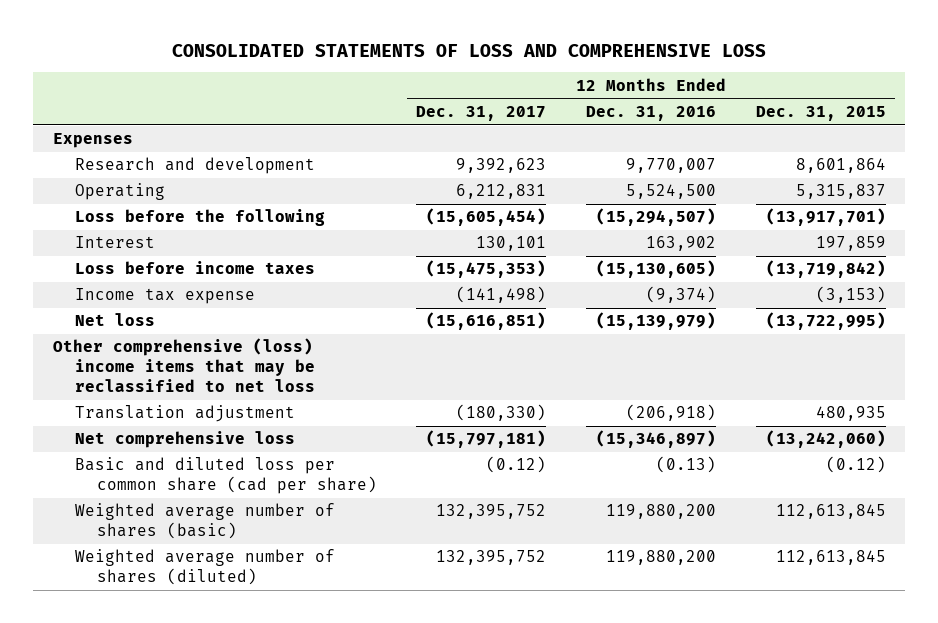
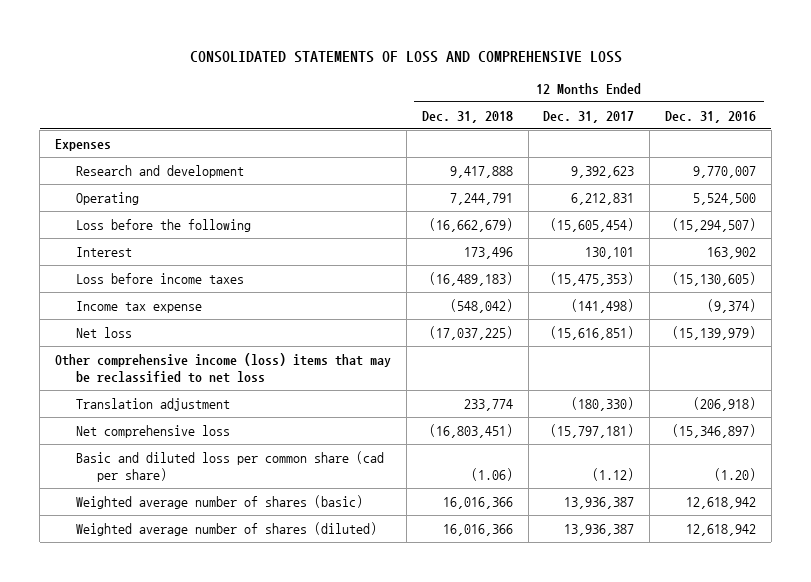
[755,105,886,121] Dec. 31, 2015 -> none
none -> [421,110,513,123] Dec. 31, 2018
[52,338,315,393] Other comprehensive (loss) income items that may be reclassified to net loss -> [55,352,392,383] Other comprehensive income (loss) items that may be reclassified to net loss
[486,456,547,474] (0.12) -> [592,467,635,481] (1.12)
[656,456,717,474] (0.13) -> [714,467,757,481] (1.20)
[436,504,547,520] 132,395,752 -> [564,496,635,509] 13,936,387
[606,504,717,520] 119,880,200 -> [686,496,757,509] 12,618,942
[436,550,547,566] 132,395,752 -> [564,523,635,536] 13,936,387
[606,550,717,566] 119,880,200 -> [686,523,757,536] 12,618,942

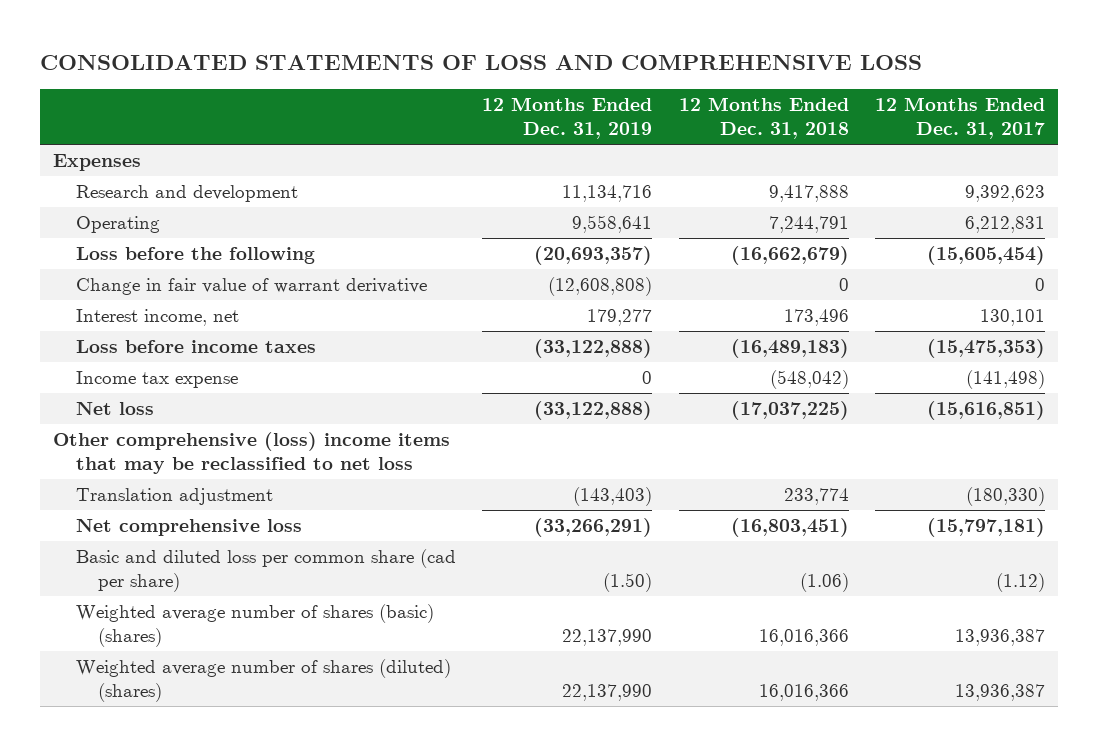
[665,110,757,123] Dec. 31, 2016 -> none
none -> [482,97,653,140] 12 Months Ended Dec. 31, 2019
none -> [75,278,427,296] Change in fair value of warrant derivative
[75,246,132,257] Interest -> [75,309,239,327] Interest income, net
[55,352,392,383] Other comprehensive income (loss) items that may be reclassified to net loss -> [53,432,451,475] Other comprehensive (loss) income items that may be reclassified to net loss
[75,494,363,509] Weighted average number of shares (basic) -> [75,604,434,648] Weighted average number of shares (basic) (shares)
[75,521,377,536] Weighted average number of shares (diluted) -> [75,659,451,703] Weighted average number of shares (diluted) (shares)

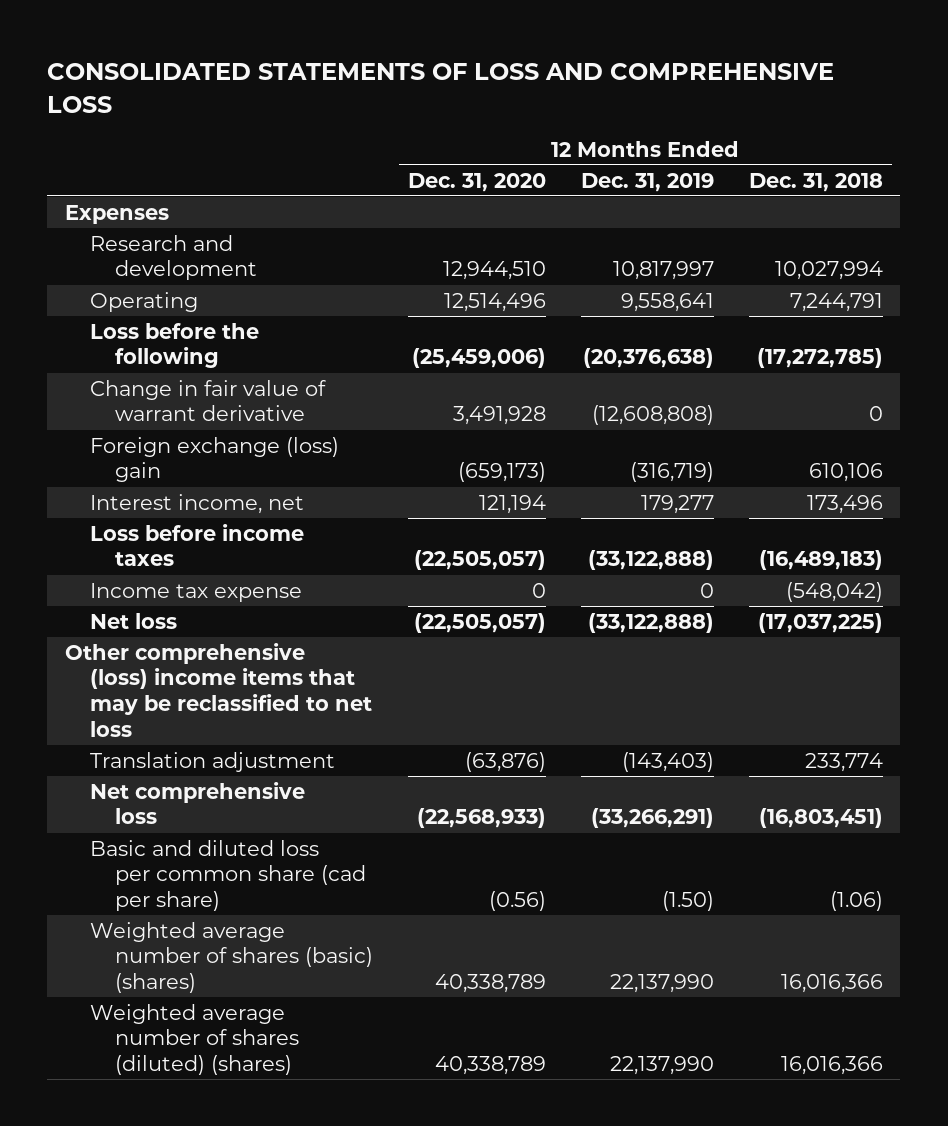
[874,97,1045,140] 12 Months Ended Dec. 31, 2017 -> none
none -> [407,172,546,192] Dec. 31, 2020
[562,185,653,203] 11,134,716 -> [612,261,714,281] 10,817,997
[768,185,849,203] 9,417,888 -> [774,261,883,281] 10,027,994
[534,246,653,266] (20,693,357) -> [582,348,714,369] (20,376,638)
[730,246,849,266] (16,662,679) -> [756,348,883,369] (17,272,785)
none -> [89,436,339,483] Foreign exchange (loss) gain

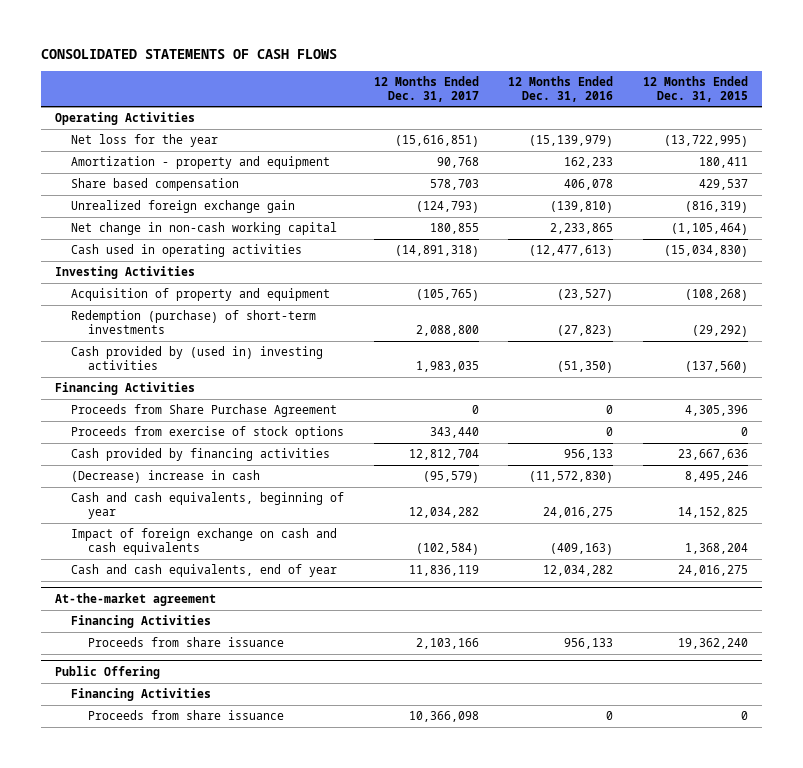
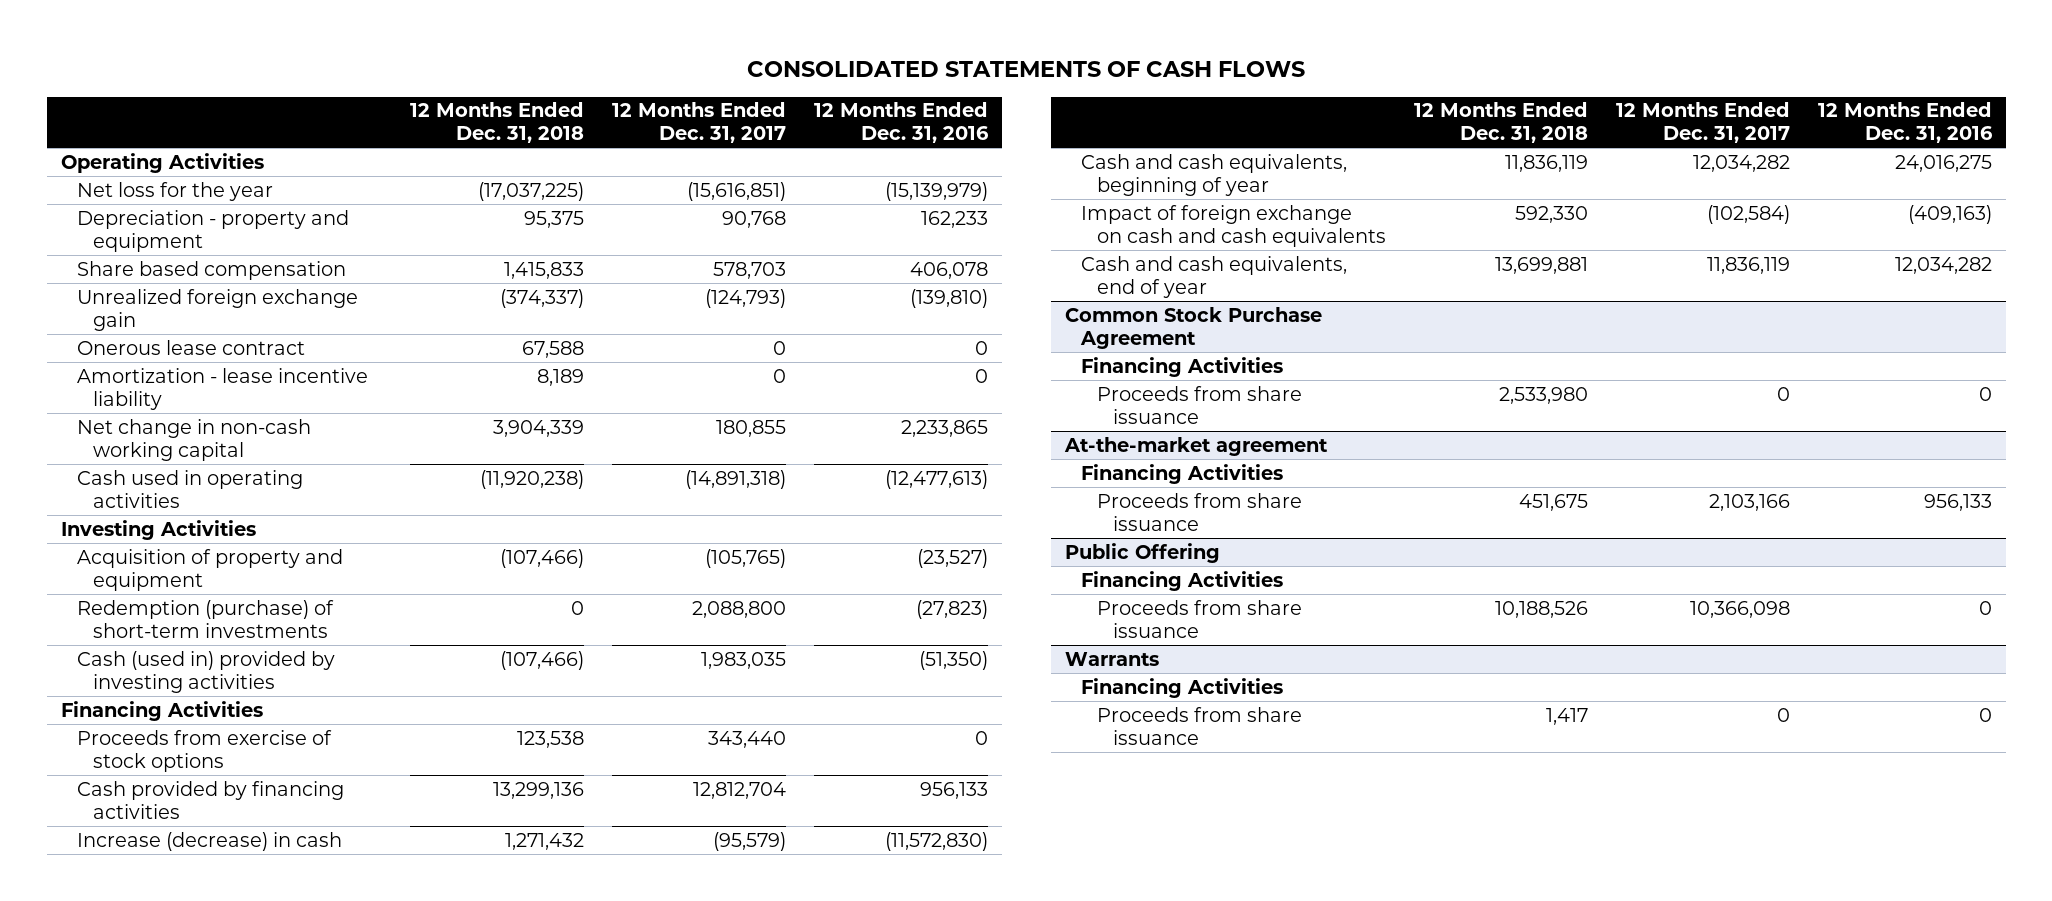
[642,75,748,102] 12 Months Ended Dec. 31, 2015 -> none
none -> [409,102,584,144] 12 Months Ended Dec. 31, 2018
[71,156,331,170] Amortization - property and equipment -> [76,209,349,252] Depreciation - property and equipment
none -> [76,339,305,355] Onerous lease contract
none -> [76,367,368,410] Amortization - lease incentive liability
[71,346,324,371] Cash provided by (used in) investing activities -> [76,650,335,693] Cash (used in) provided by investing activities
[71,404,338,418] Proceeds from Share Purchase Agreement -> none
[71,470,261,484] (Decrease) increase in cash -> [76,831,342,851] Increase (decrease) in cash
none -> [1064,306,1322,349] Common Stock Purchase Agreement
none -> [1080,356,1283,377] Financing Activities
none -> [1096,385,1302,424] Proceeds from share issuance
none -> [1064,651,1159,666] Warrants
none -> [1080,677,1283,698] Financing Activities
none -> [1096,706,1302,745] Proceeds from share issuance

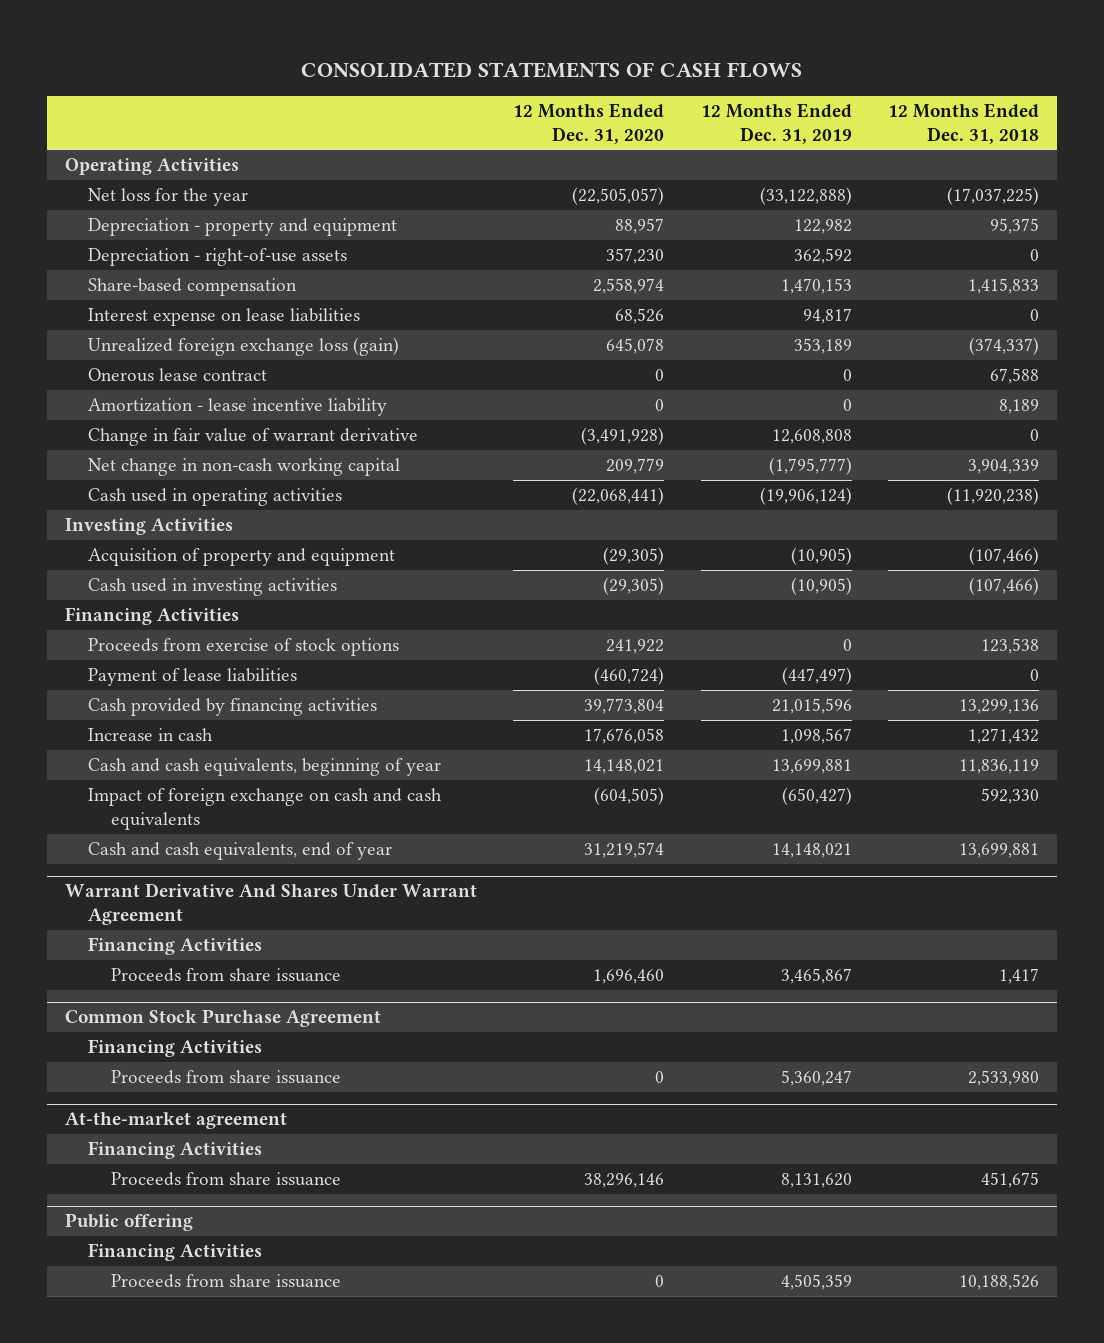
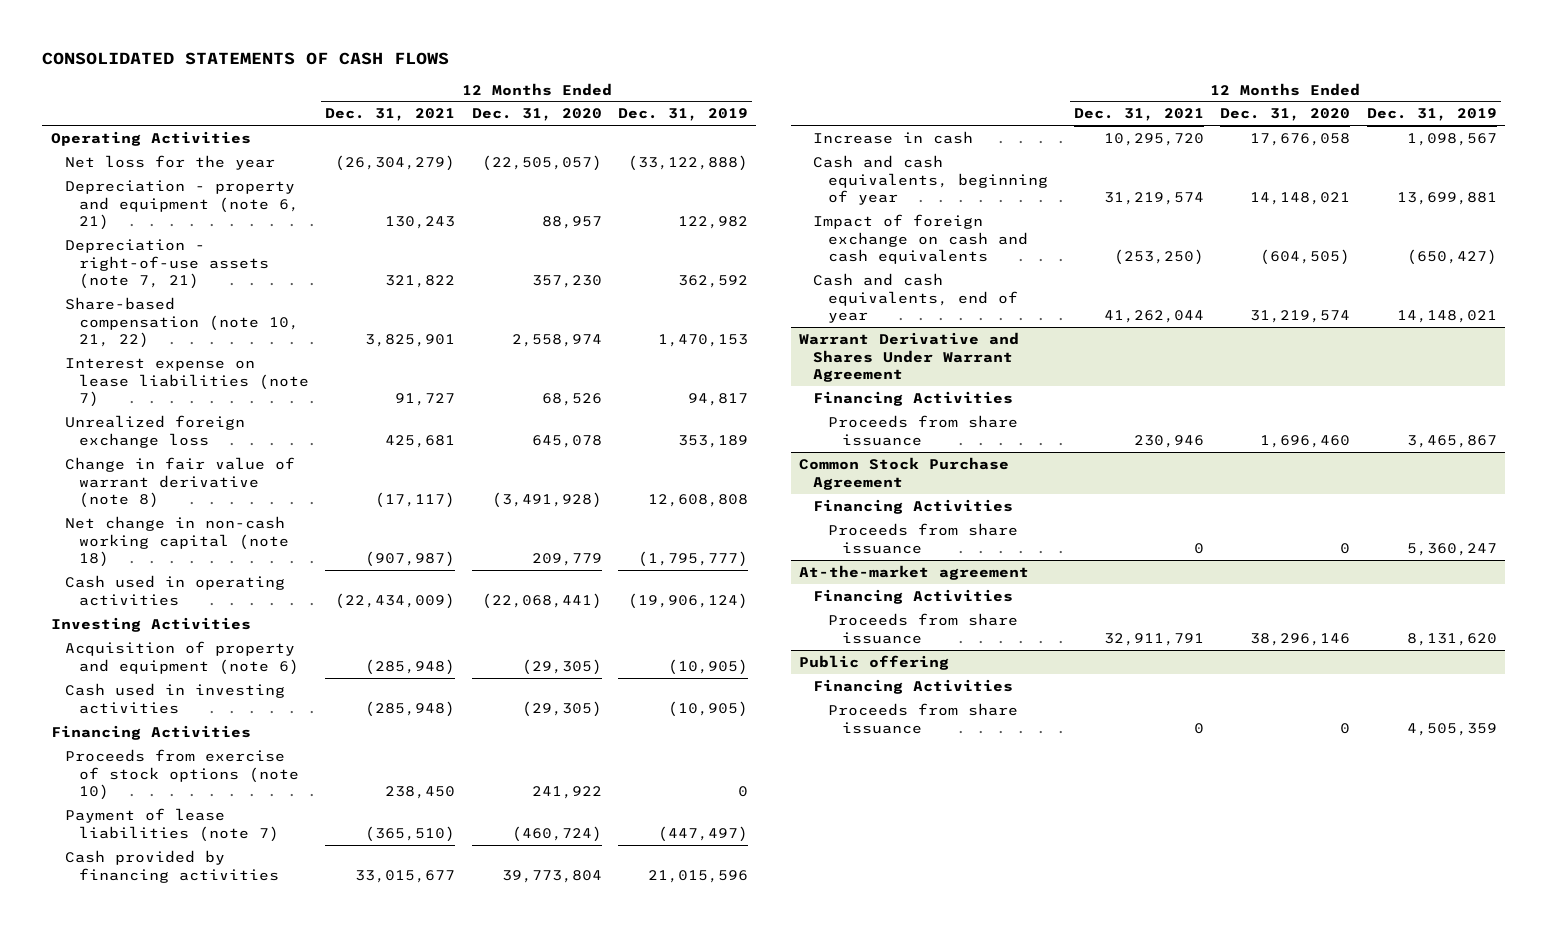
[887,102,1039,144] 12 Months Ended Dec. 31, 2018 -> none
none -> [325,108,456,122] Dec. 31, 2021
[87,367,267,382] Onerous lease contract -> none
[87,397,387,416] Amortization - lease incentive liability -> none
[87,217,397,236] Depreciation - property and equipment -> [64,179,299,231] Depreciation - property and equipment (note 6, 21)
[87,247,347,266] Depreciation - right-of-use assets -> [64,238,269,290] Depreciation - right-of-use assets (note 7, 21)
[87,277,297,296] Share-based compensation -> [64,296,299,349] Share-based compensation (note 10, 21, 22)
[87,307,360,326] Interest expense on lease liabilities -> [64,357,309,408] Interest expense on lease liabilities (note 7)
[87,336,399,356] Unrealized foreign exchange loss (gain) -> [64,414,245,448] Unrealized foreign exchange loss
[87,427,418,446] Change in fair value of warrant derivative -> [64,456,295,509] Change in fair value of warrant derivative (note 8)
[87,457,400,476] Net change in non-cash working capital -> [64,515,289,568] Net change in non-cash working capital (note 18)
[87,547,395,566] Acquisition of property and equipment -> [64,640,299,675] Acquisition of property and equipment (note 6)
[87,637,399,656] Proceeds from exercise of stock options -> [64,748,299,801] Proceeds from exercise of stock options (note 10)
[87,667,297,686] Payment of lease liabilities -> [64,807,279,842] Payment of lease liabilities (note 7)
[64,883,477,926] Warrant Derivative And Shares Under Warrant Agreement -> [799,331,1020,383] Warrant Derivative and Shares Under Warrant Agreement

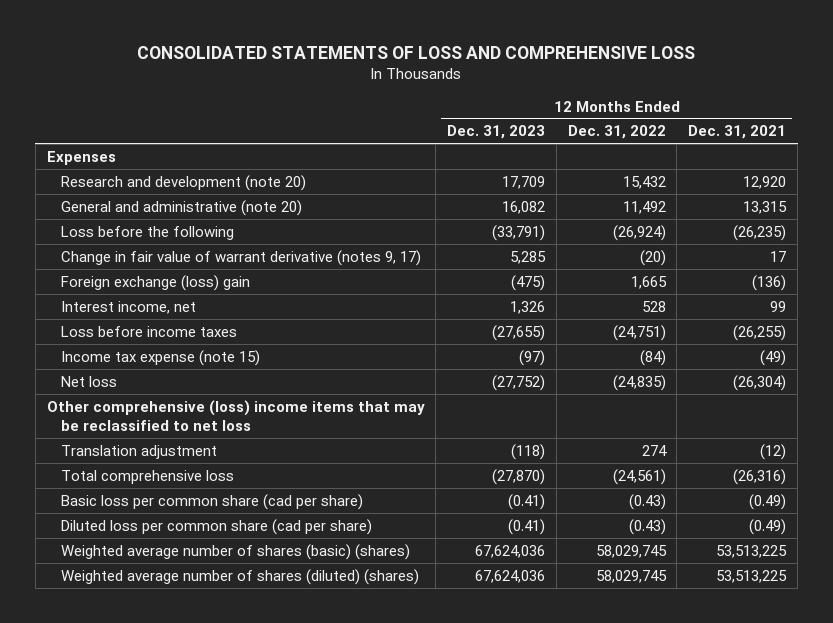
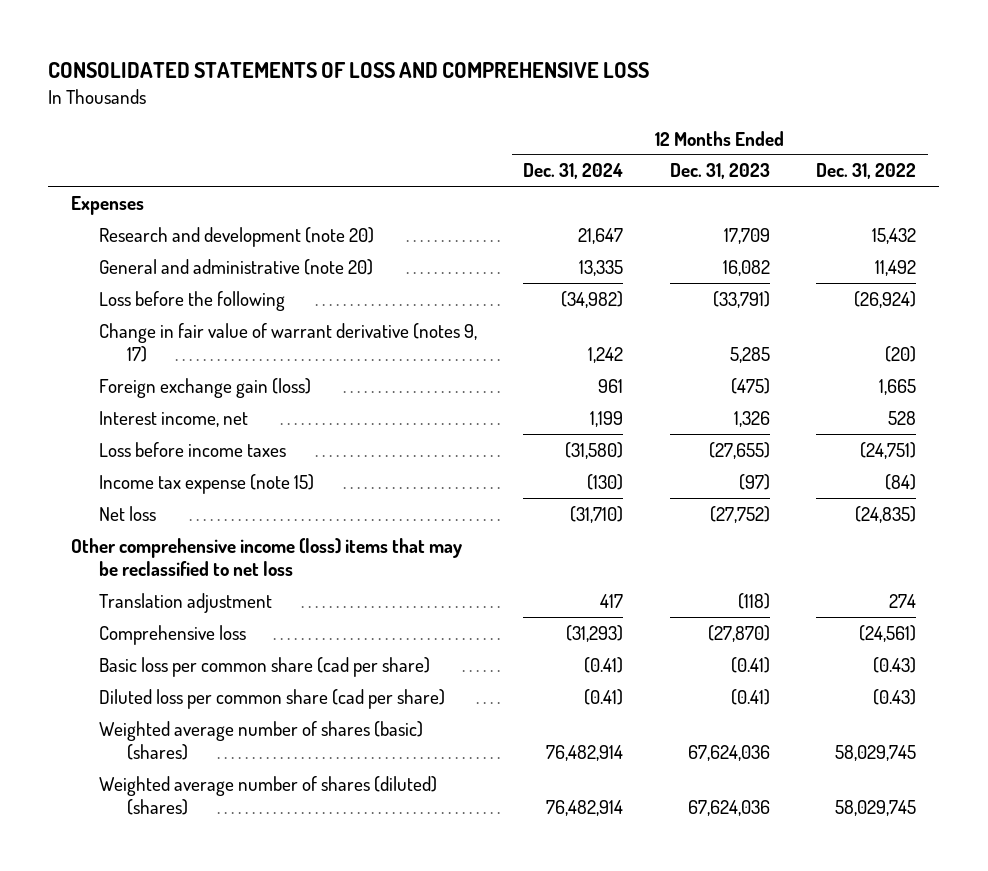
[688,125,787,140] Dec. 31, 2021 -> none
none -> [523,163,624,180] Dec. 31, 2024
[61,274,251,291] Foreign exchange (loss) gain -> [99,377,312,398] Foreign exchange gain (loss)
[46,399,425,431] Other comprehensive (loss) income items that may be reclassified to net loss -> [71,537,463,577] Other comprehensive income (loss) items that may be reclassified to net loss
[61,469,235,484] Total comprehensive loss -> [99,624,247,645] Comprehensive loss

